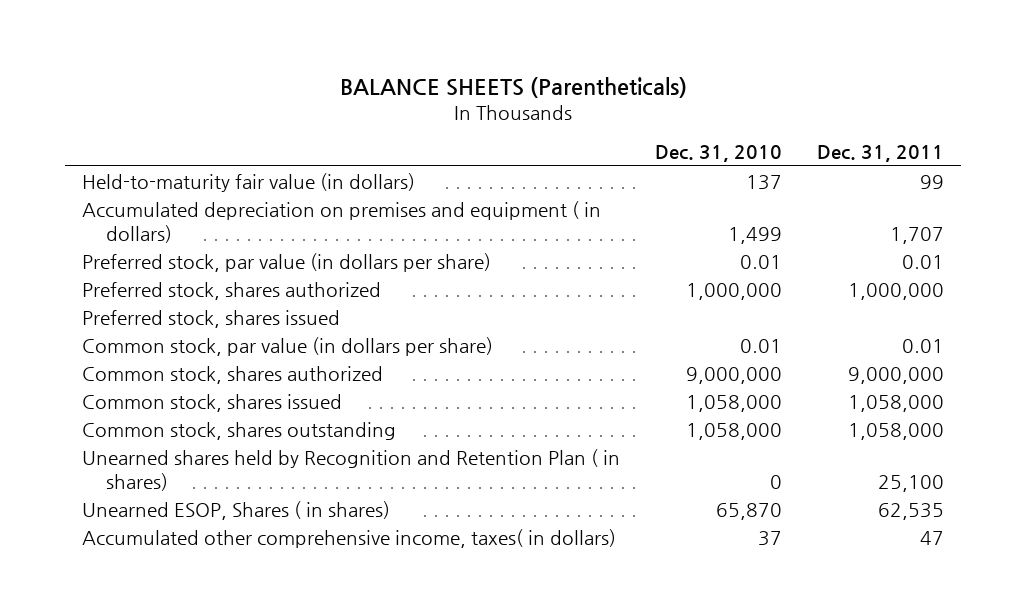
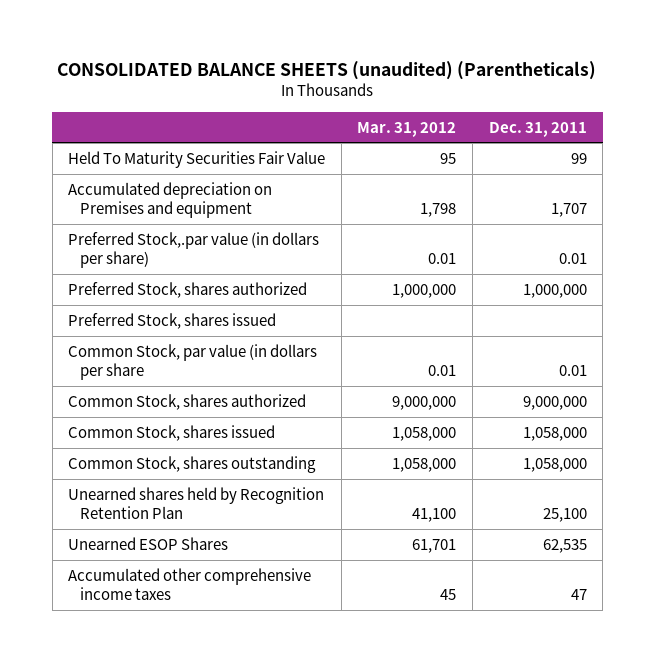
[339,76,687,98] BALANCE SHEETS (Parentheticals) -> [57,60,597,80] CONSOLIDATED BALANCE SHEETS (unaudited) (Parentheticals)
[654,144,782,162] Dec. 31, 2010 -> none
none -> [357,121,457,137] Mar. 31, 2012
[82,172,416,192] Held-to-maturity fair value (in dollars) -> [68,150,326,168] Held To Maturity Securities Fair Value
[82,200,602,243] Accumulated depreciation on premises and equipment ( in dollars) -> [68,181,273,218] Accumulated depreciation on Premises and equipment
[82,252,492,272] Preferred stock, par value (in dollars per share) -> [68,231,320,268] Preferred Stock,.par value (in dollars per share)
[82,281,382,300] Preferred stock, shares authorized -> [68,281,308,298] Preferred Stock, shares authorized
[82,309,341,328] Preferred stock, shares issued -> [68,312,277,329] Preferred Stock, shares issued
[82,336,494,356] Common stock, par value (in dollars per share) -> [68,343,318,380] Common Stock, par value (in dollars per share
[82,365,384,384] Common stock, shares authorized -> [68,393,307,410] Common Stock, shares authorized
[82,393,343,412] Common stock, shares issued -> [68,424,276,441] Common Stock, shares issued
[82,421,397,440] Common stock, shares outstanding -> [68,455,317,473] Common Stock, shares outstanding
[82,448,621,491] Unearned shares held by Recognition and Retention Plan ( in shares) -> [68,486,325,519] Unearned shares held by Recognition Retention Plan
[82,500,391,520] Unearned ESOP, Shares ( in shares) -> [68,536,229,550] Unearned ESOP Shares
[82,528,617,548] Accumulated other comprehensive income, taxes( in dollars) -> [68,567,312,600] Accumulated other comprehensive income taxes

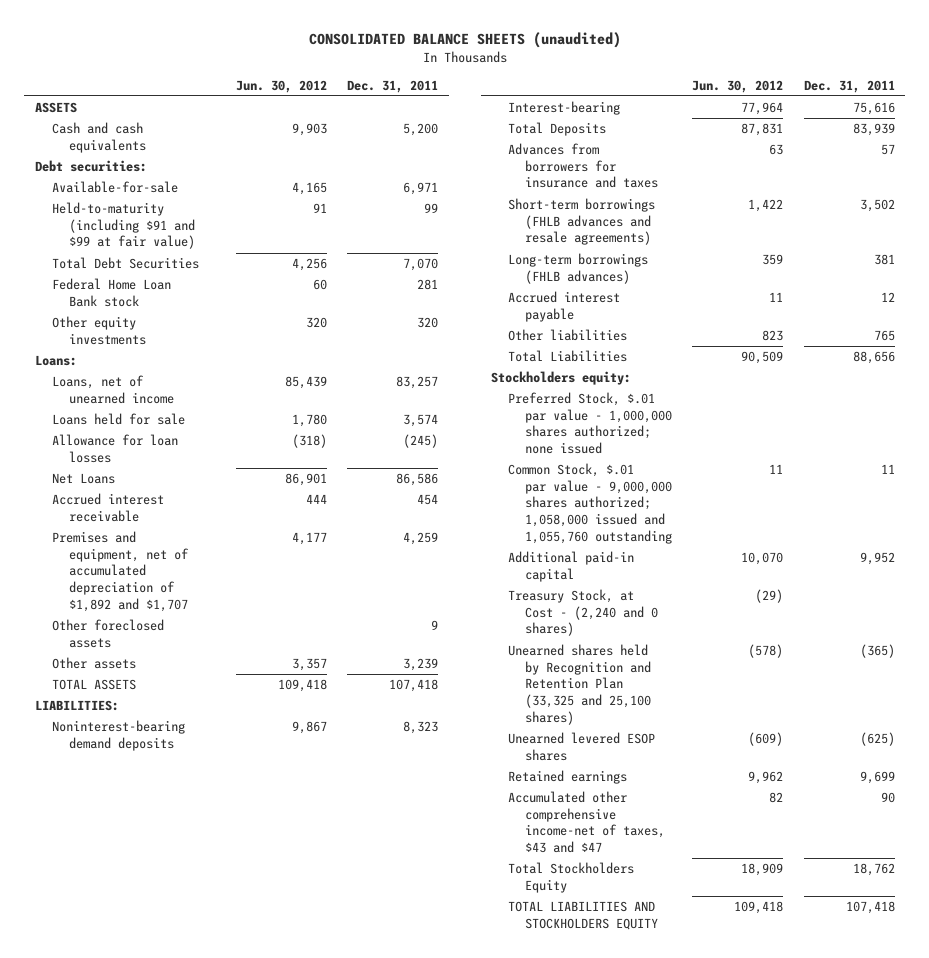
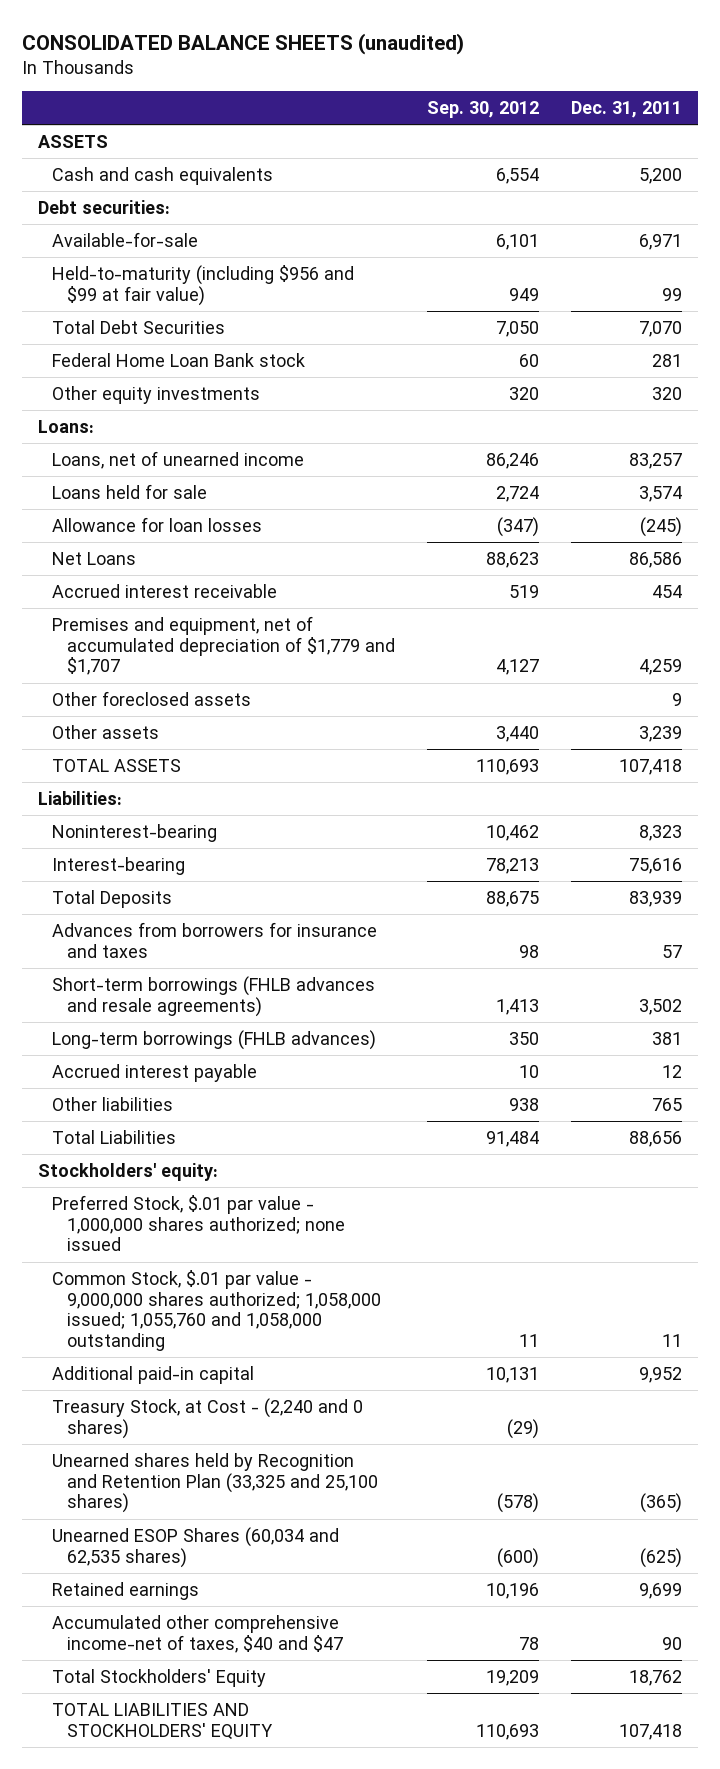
[236,79,328,93] Jun. 30, 2012 -> none
none -> [427,101,540,119] Sep. 30, 2012
[51,202,195,250] Held-to-maturity (including $91 and $99 at fair value) -> [52,264,355,306] Held-to-maturity (including $956 and $99 at fair value)
[51,531,189,612] Premises and equipment, net of accumulated depreciation of $1,892 and $1,707 -> [52,615,395,676] Premises and equipment, net of accumulated depreciation of $1,779 and $1,707
[34,700,119,712] LIABILITIES: -> [38,790,123,805] Liabilities:
[51,720,185,751] Noninterest-bearing demand deposits -> [52,823,218,842] Noninterest-bearing
[490,371,631,386] Stockholders equity: -> [38,1162,219,1181] Stockholders' equity:
[507,463,672,544] Common Stock, $.01 par value - 9,000,000 shares authorized; 1,058,000 issued and 1,055,760 outstanding -> [52,1269,381,1352] Common Stock, $.01 par value - 9,000,000 shares authorized; 1,058,000 issued; 1,055,760 and 1,058,000 outstanding
[507,732,655,761] Unearned levered ESOP shares -> [52,1526,340,1568] Unearned ESOP Shares (60,034 and 62,535 shares)
[507,791,665,853] Accumulated other comprehensive income-net of taxes, $43 and $47 -> [52,1614,343,1653] Accumulated other comprehensive income-net of taxes, $40 and $47
[507,862,634,893] Total Stockholders Equity -> [52,1668,267,1687] Total Stockholders' Equity
[507,901,658,930] TOTAL LIABILITIES AND STOCKHOLDERS EQUITY -> [52,1702,273,1740] TOTAL LIABILITIES AND STOCKHOLDERS' EQUITY

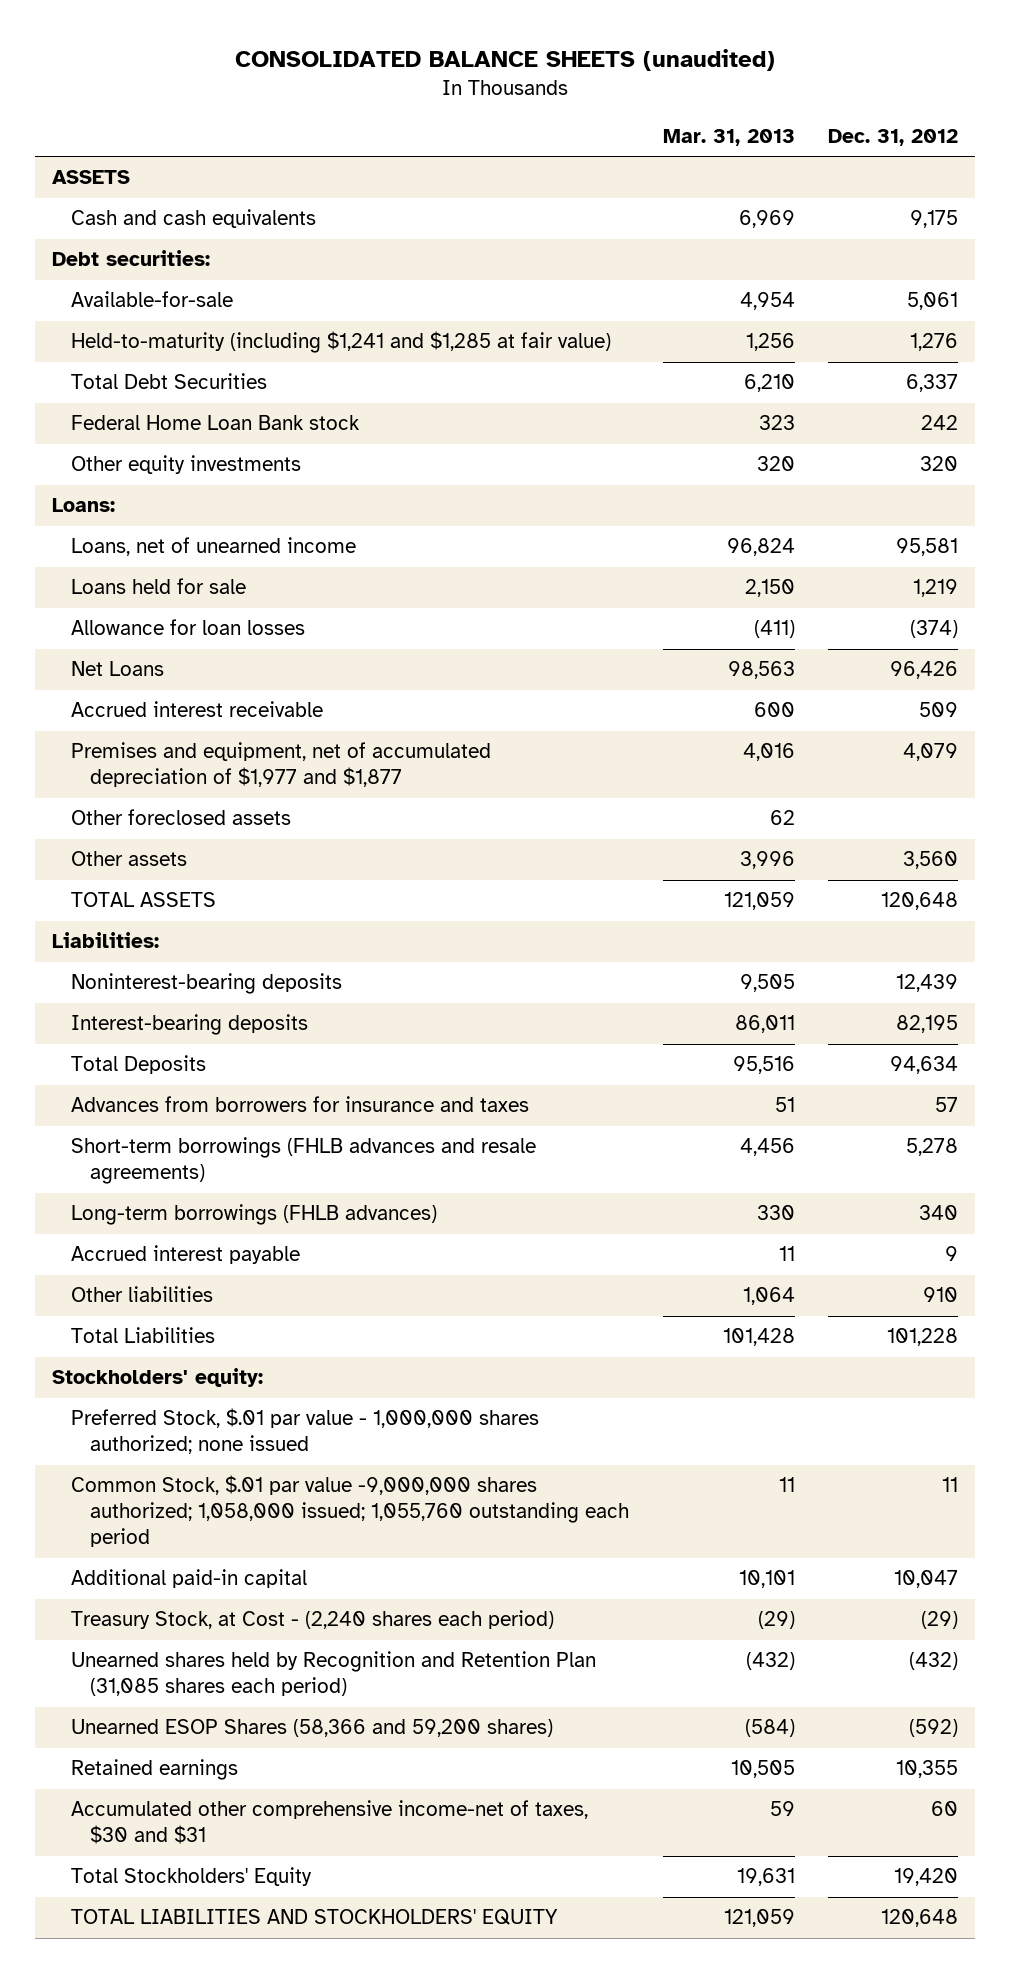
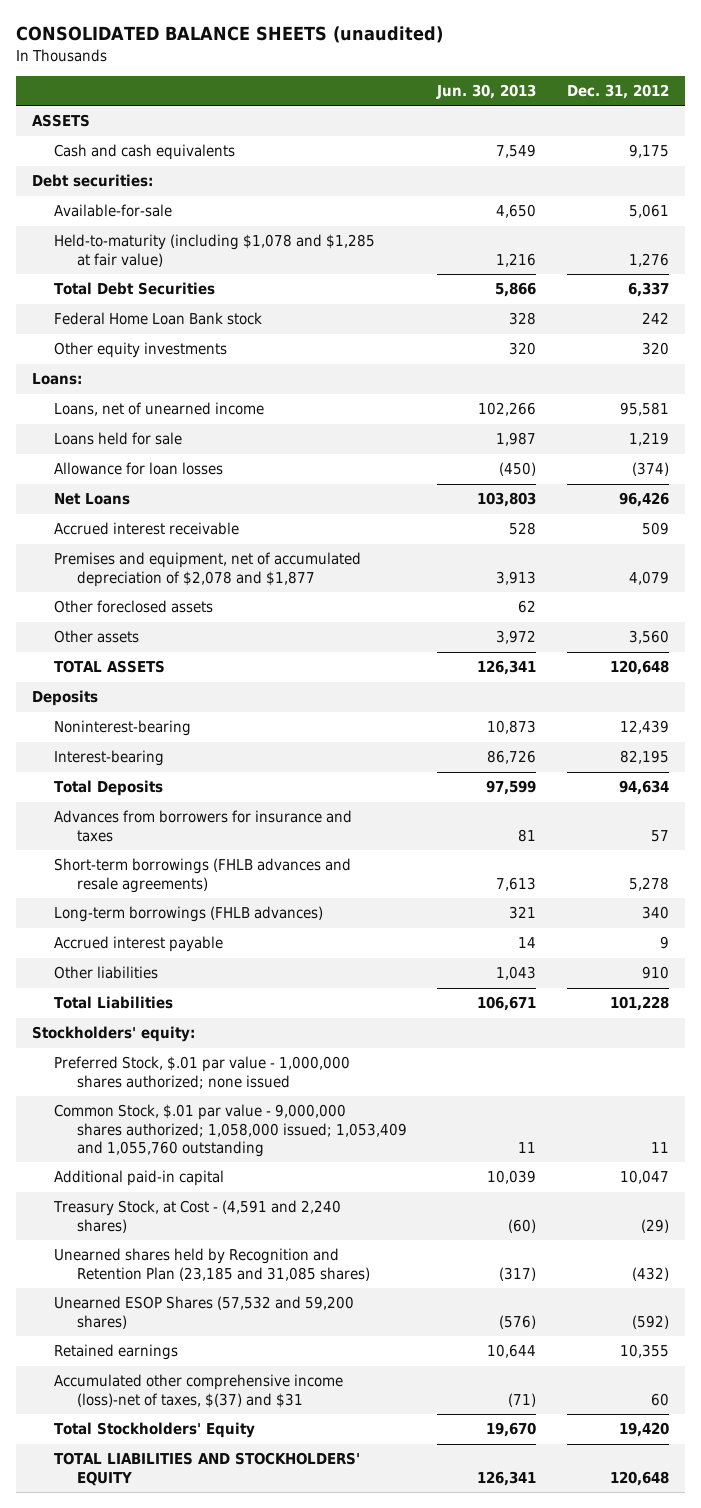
[662,128,795,146] Mar. 31, 2013 -> none
none -> [436,84,537,100] Jun. 30, 2013
[71,331,612,354] Held-to-maturity (including $1,241 and $1,285 at fair value) -> [54,234,376,267] Held-to-maturity (including $1,078 and $1,285 at fair value)
[71,742,492,788] Premises and equipment, net of accumulated depreciation of $1,977 and $1,877 -> [54,552,362,587] Premises and equipment, net of accumulated depreciation of $2,078 and $1,877
[51,932,159,949] Liabilities: -> none
none -> [31,690,98,707] Deposits
[71,973,343,995] Noninterest-bearing deposits -> [54,720,192,737] Noninterest-bearing
[71,1014,309,1036] Interest-bearing deposits -> [54,750,165,767] Interest-bearing
[71,1475,630,1548] Common Stock, $.01 par value -9,000,000 shares authorized; 1,058,000 issued; 1,055,760 outstanding each period -> [54,1104,407,1157] Common Stock, $.01 par value - 9,000,000 shares authorized; 1,058,000 issued; 1,053,409 and 1,055,760 outstanding
[71,1610,555,1630] Treasury Stock, at Cost - (2,240 shares each period) -> [53,1200,342,1233] Treasury Stock, at Cost - (4,591 and 2,240 shares)
[71,1651,597,1697] Unearned shares held by Recognition and Retention Plan (31,085 shares each period) -> [54,1248,370,1281] Unearned shares held by Recognition and Retention Plan (23,185 and 31,085 shares)
[71,1719,554,1738] Unearned ESOP Shares (58,366 and 59,200 shares) -> [54,1296,355,1329] Unearned ESOP Shares (57,532 and 59,200 shares)
[71,1800,589,1845] Accumulated other comprehensive income-net of taxes, $30 and $31 -> [54,1374,344,1408] Accumulated other comprehensive income (loss)-net of taxes, $(37) and $31

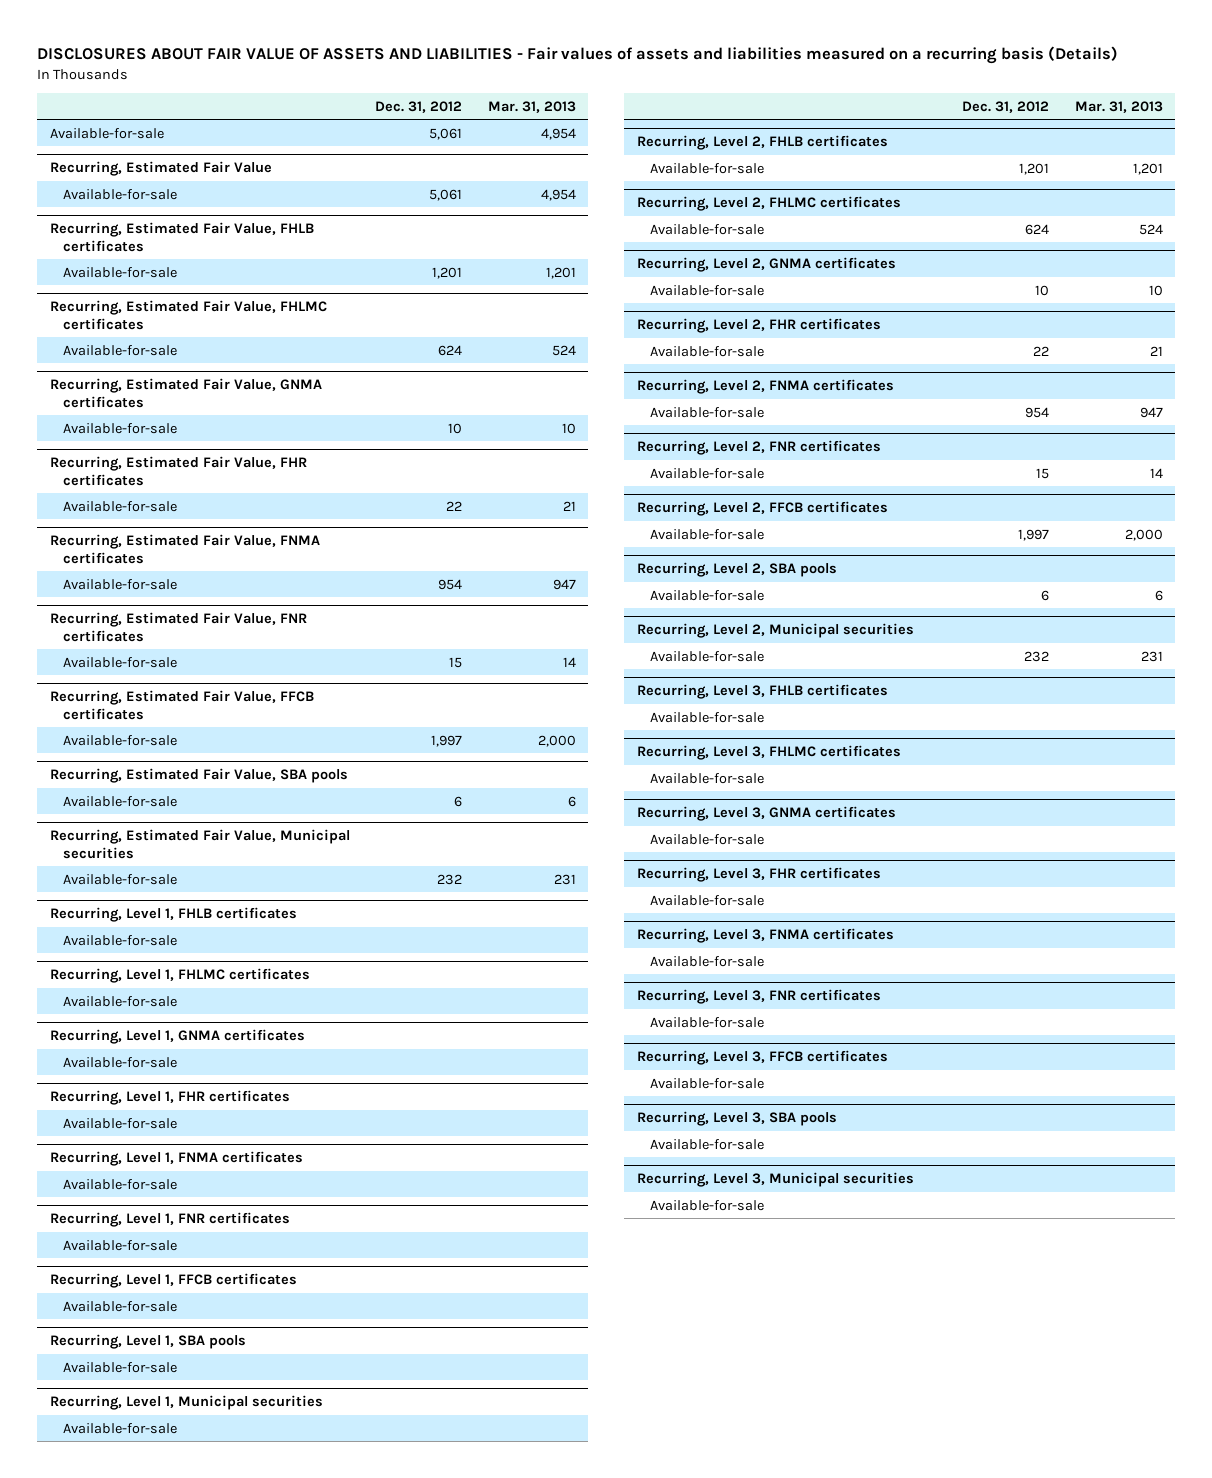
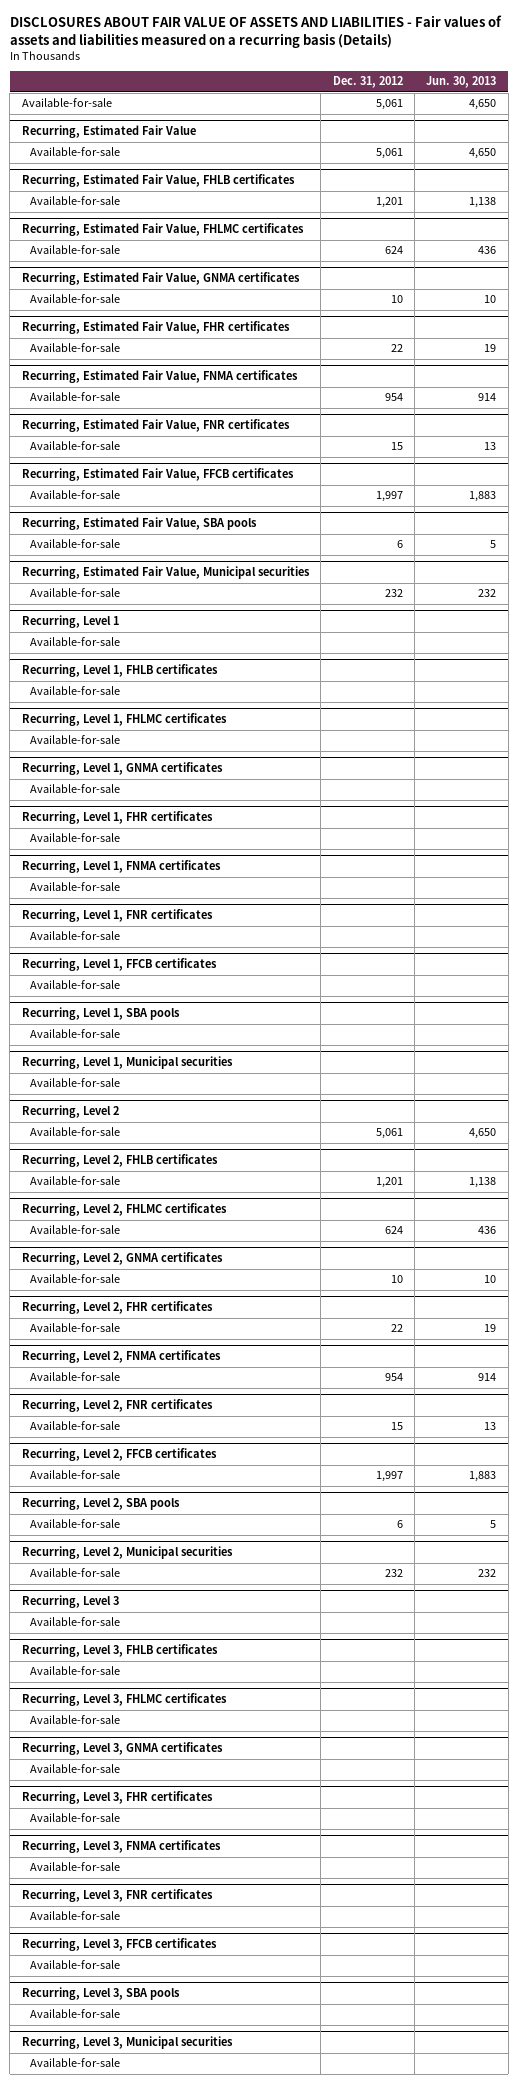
[487,100,576,113] Mar. 31, 2013 -> none
none -> [426,76,497,89] Jun. 30, 2013
none -> [21,615,119,629] Recurring, Level 1
none -> [30,637,121,647] Available-for-sale
none -> [21,1105,119,1119] Recurring, Level 2
none -> [30,1127,121,1137] Available-for-sale
none -> [21,1595,119,1609] Recurring, Level 3
none -> [30,1617,121,1627] Available-for-sale

